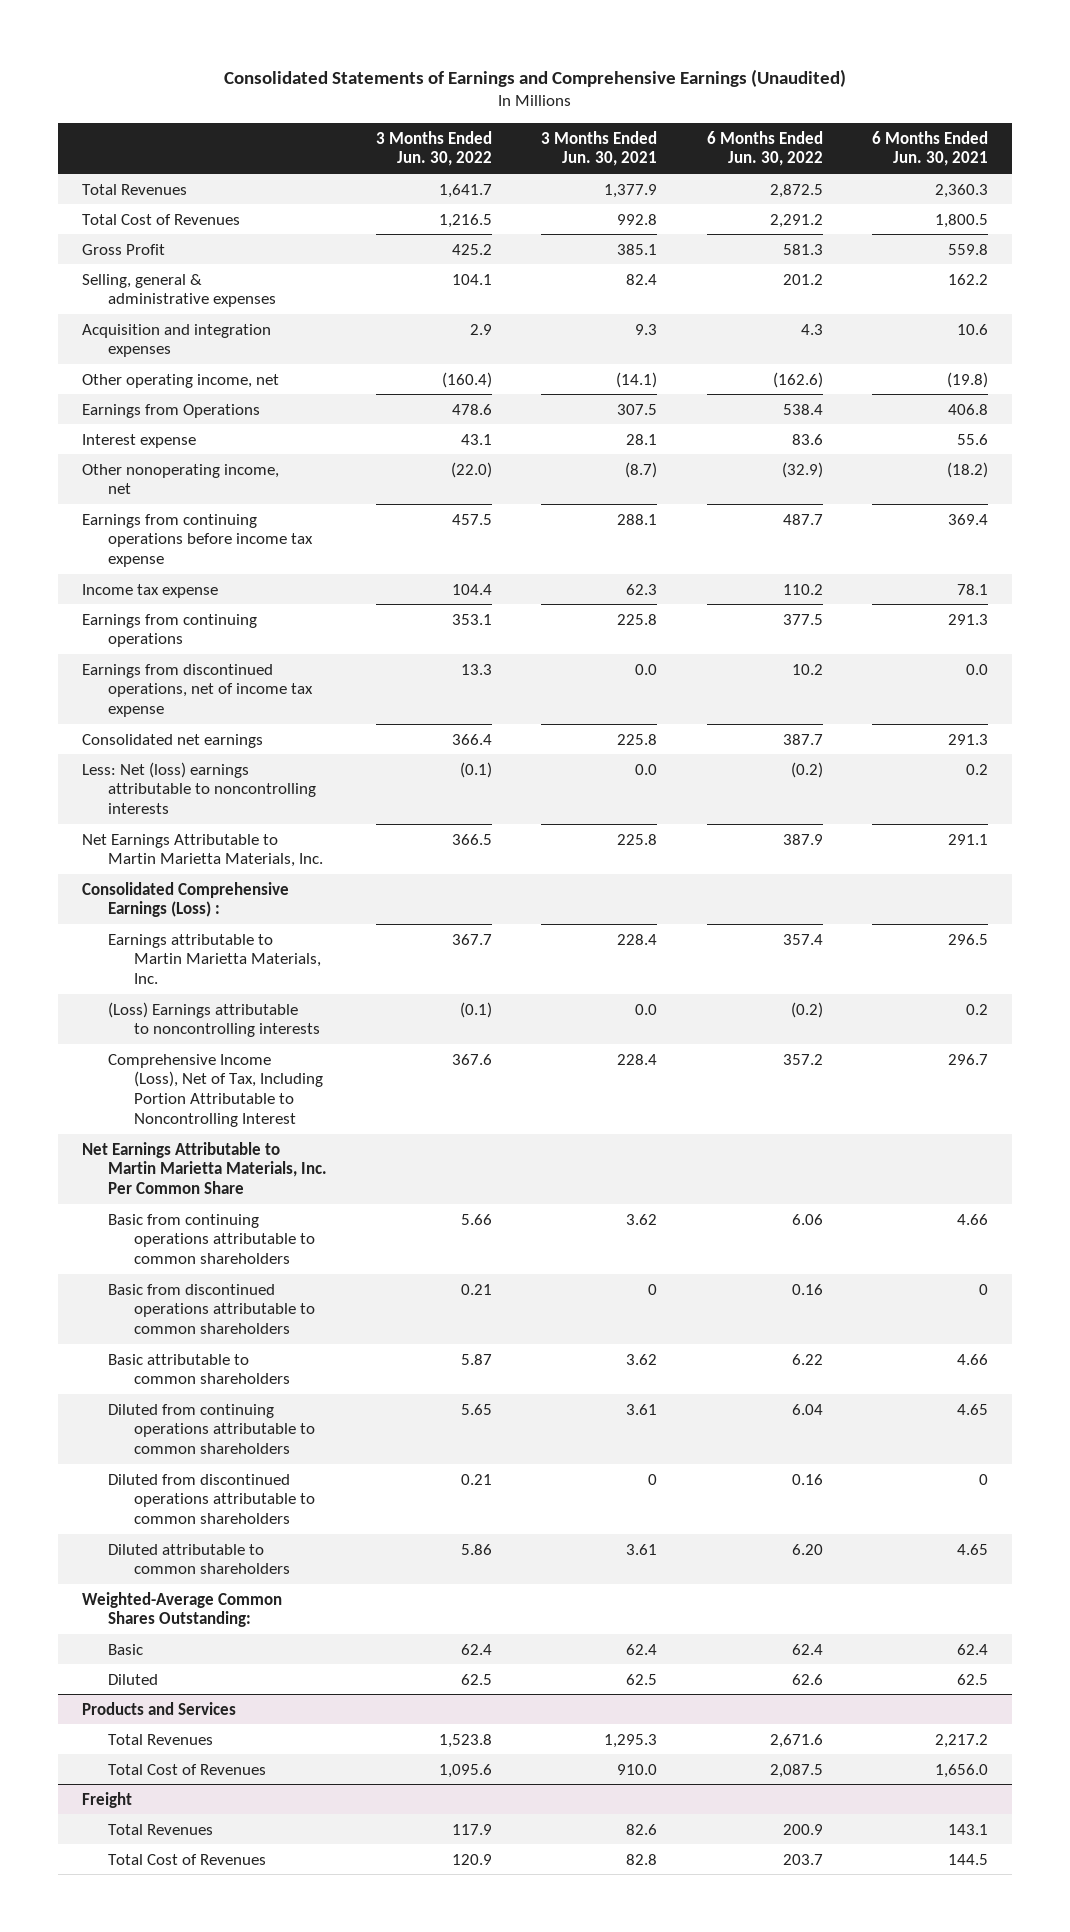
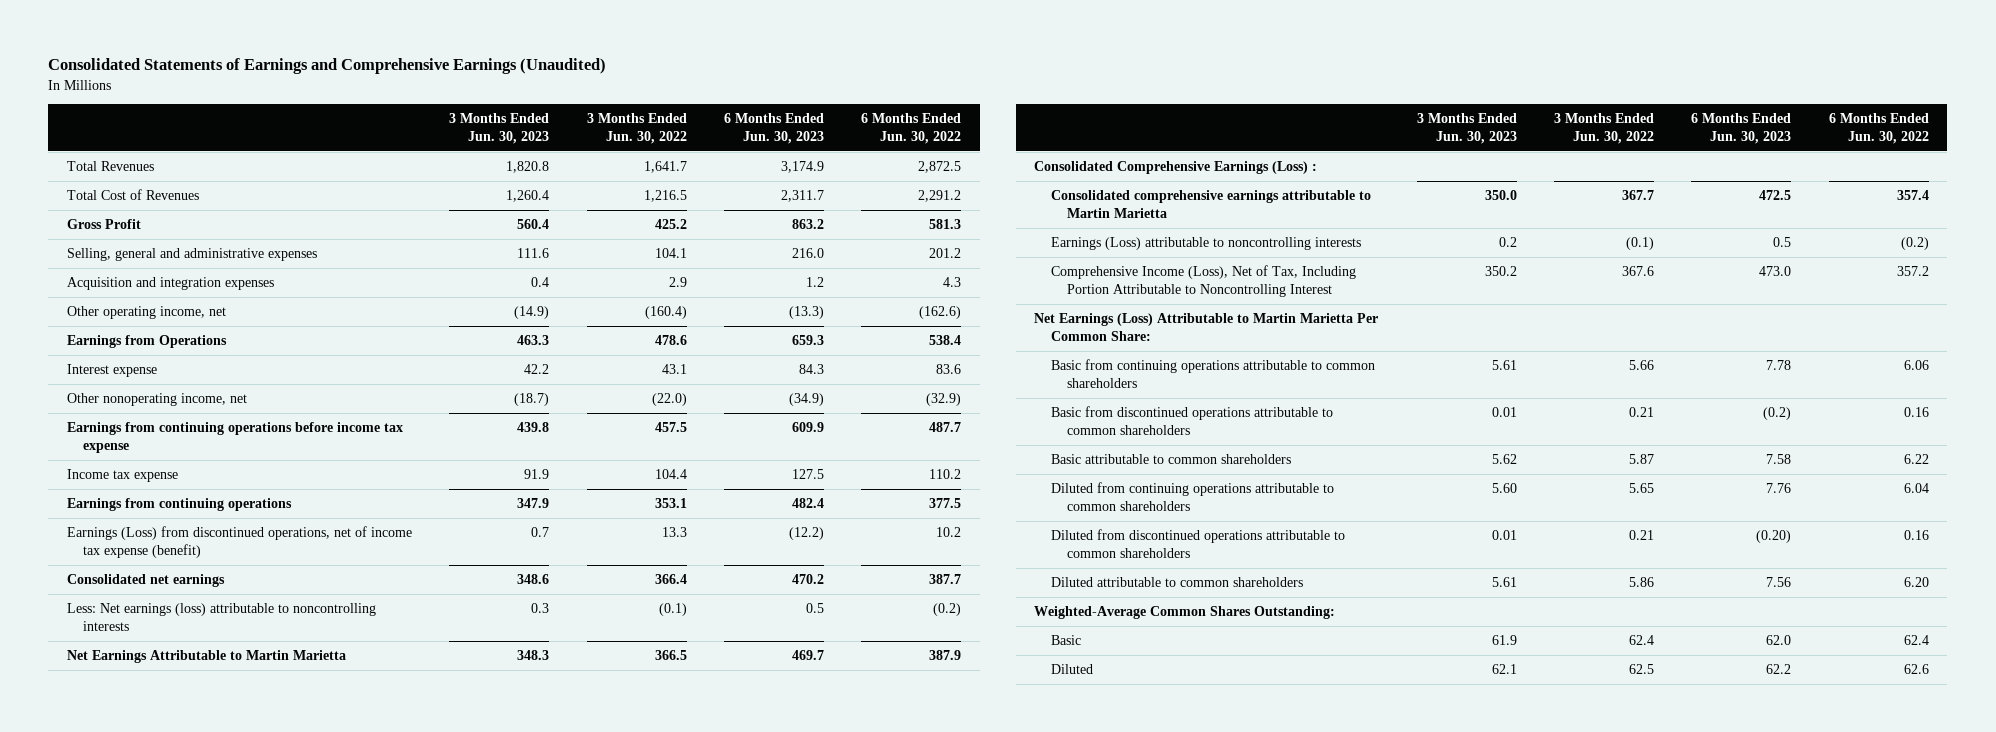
[541,130,658,167] 3 Months Ended Jun. 30, 2021 -> none
[871,130,988,167] 6 Months Ended Jun. 30, 2021 -> none
none -> [449,112,550,144] 3 Months Ended Jun. 30, 2023
none -> [724,112,825,144] 6 Months Ended Jun. 30, 2023
[82,273,276,308] Selling, general & administrative expenses -> [67,248,318,262] Selling, general and administrative expenses
[82,663,313,718] Earnings from discontinued operations, net of income tax expense -> [67,526,413,559] Earnings (Loss) from discontinued operations, net of income tax expense (benefit)
[82,761,316,815] Less: Net (loss) earnings attributable to noncontrolling interests -> [67,603,377,632] Less: Net earnings (loss) attributable to noncontrolling interests
[82,833,323,868] Net Earnings Attributable to Martin Marietta Materials, Inc. -> [67,650,347,664] Net Earnings Attributable to Martin Marietta
[107,933,321,985] Earnings attributable to Martin Marietta Materials, Inc. -> [1050,190,1371,219] Consolidated comprehensive earnings attributable to Martin Marietta
[107,1001,320,1038] (Loss) Earnings attributable to noncontrolling interests -> [1050,237,1361,251] Earnings (Loss) attributable to noncontrolling interests
[82,1141,327,1195] Net Earnings Attributable to Martin Marietta Materials, Inc. Per Common Share -> [1034,313,1379,342] Net Earnings (Loss) Attributable to Martin Marietta Per Common Share:
[82,1701,237,1715] Products and Services -> none
[107,1733,213,1745] Total Revenues -> none
[107,1763,266,1775] Total Cost of Revenues -> none
[82,1791,133,1808] Freight -> none
[107,1823,213,1835] Total Revenues -> none
[107,1853,266,1865] Total Cost of Revenues -> none

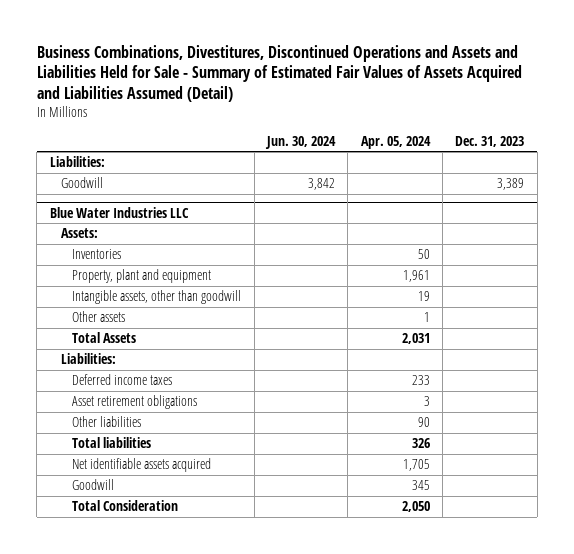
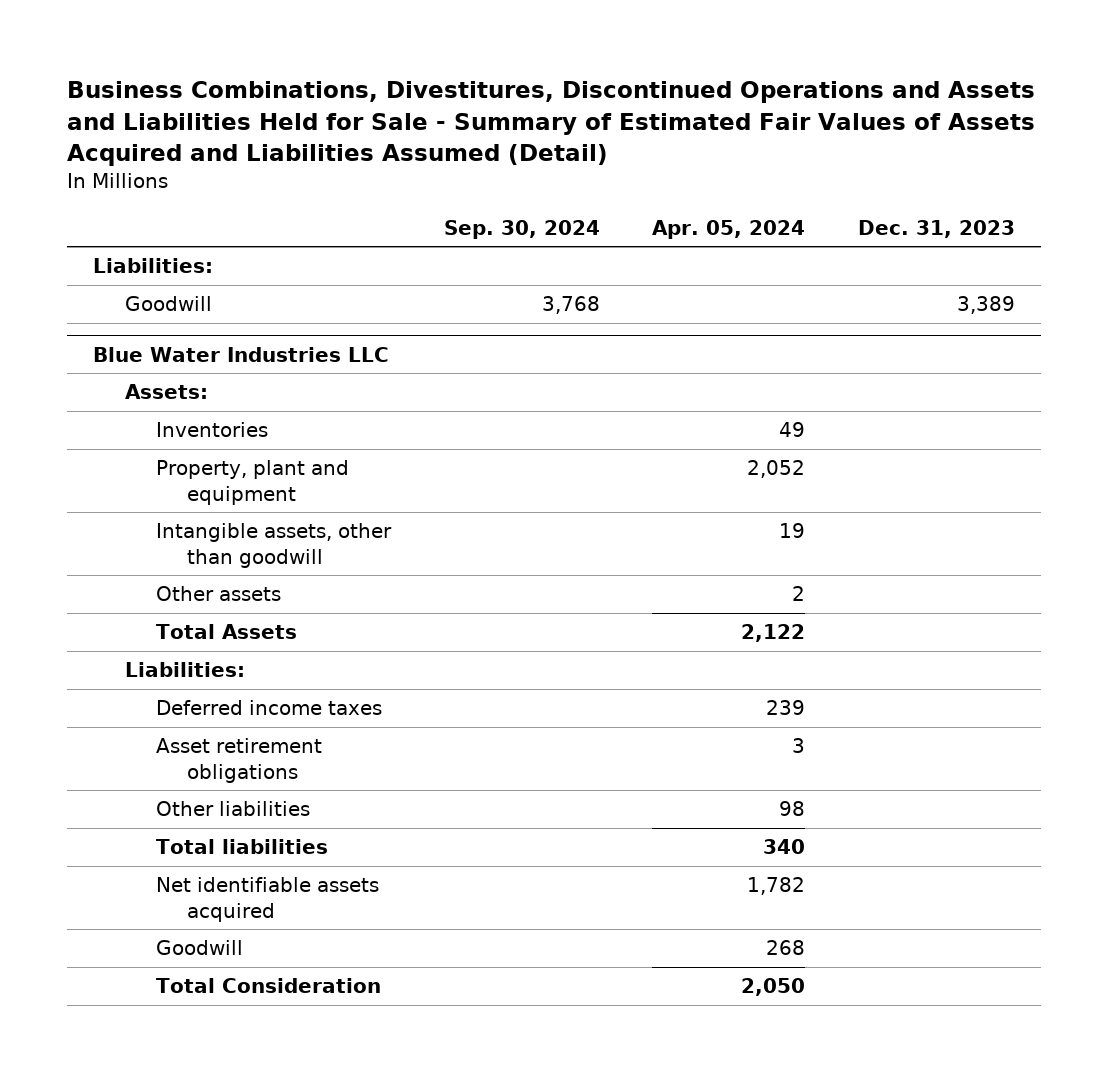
[264,135,336,149] Jun. 30, 2024 -> none
none -> [443,219,600,239] Sep. 30, 2024
[417,249,430,260] 50 -> [779,422,806,438] 49
[402,270,430,283] 1,961 -> [747,460,806,479] 2,052
[423,312,430,323] 1 -> [792,586,806,602] 2
[401,333,430,345] 2,031 -> [741,624,806,643] 2,122
[411,375,430,386] 233 -> [766,700,806,716] 239
[417,417,430,428] 90 -> [779,801,806,817] 98
[411,438,430,449] 326 -> [763,839,806,855] 340
[402,459,430,472] 1,705 -> [747,877,806,896] 1,782
[411,480,430,491] 345 -> [766,940,806,956] 268

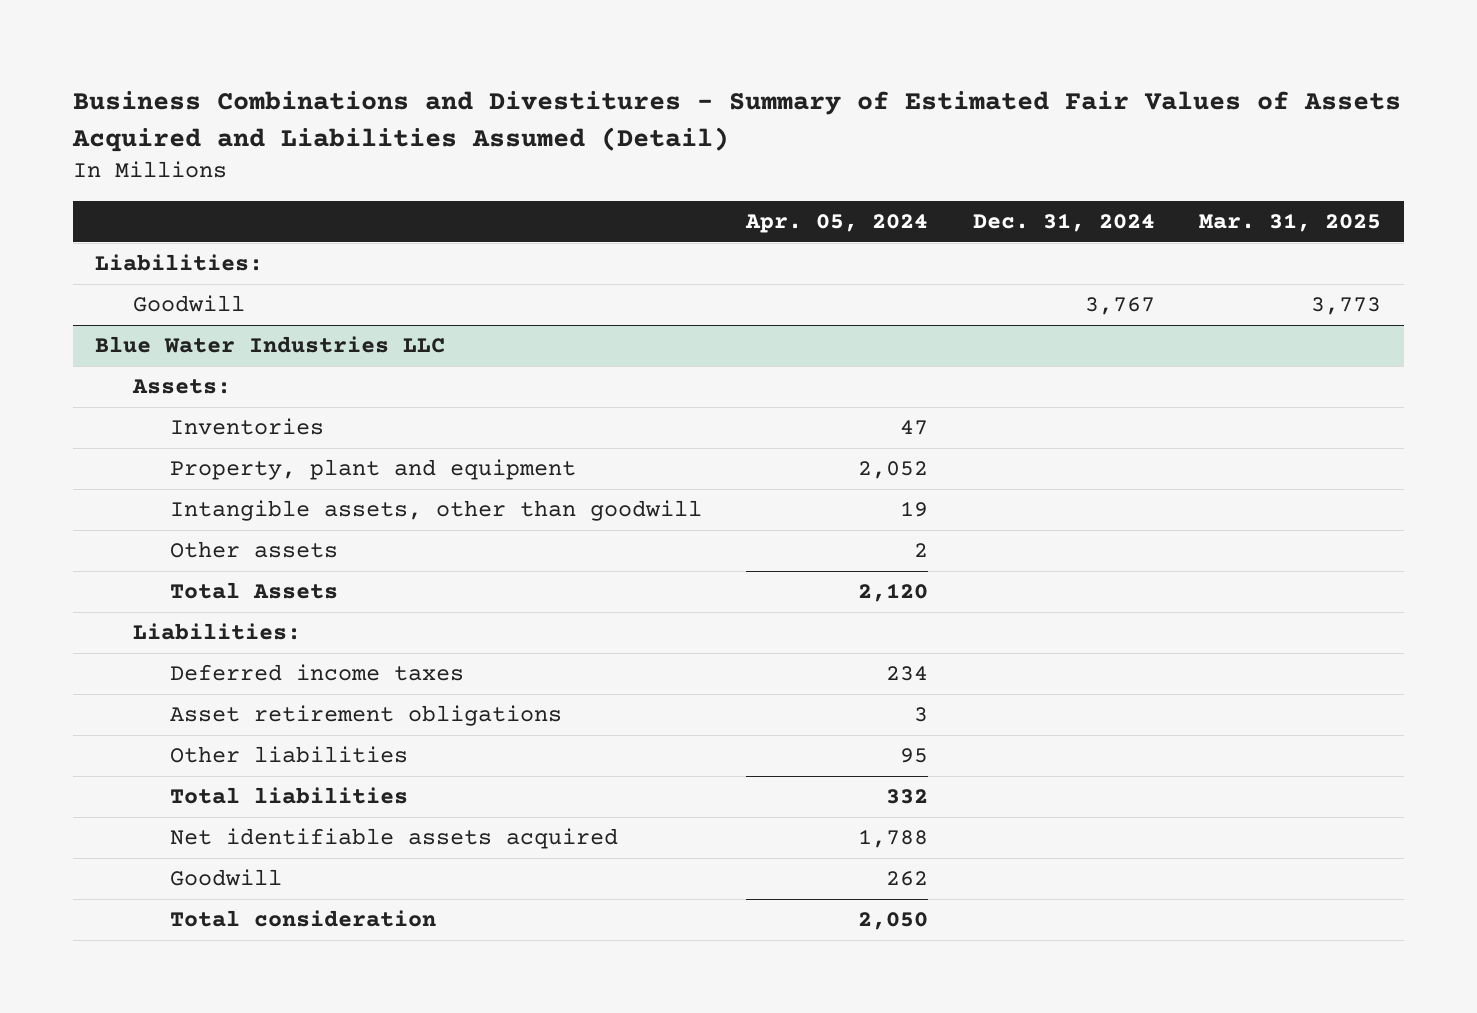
[66,81,1035,166] Business Combinations, Divestitures, Discontinued Operations and Assets and Liabilities Held for Sale - Summary of Estimated Fair Values of Assets Acquired and Liabilities Assumed (Detail) -> [72,91,1402,152] Business Combinations and Divestitures - Summary of Estimated Fair Values of Assets Acquired and Liabilities Assumed (Detail)
[443,219,600,239] Sep. 30, 2024 -> none
[857,219,1015,238] Dec. 31, 2023 -> none
none -> [972,212,1155,232] Dec. 31, 2024
none -> [1199,212,1382,232] Mar. 31, 2025
[779,422,806,438] 49 -> [900,420,929,436] 47
[741,624,806,643] 2,122 -> [858,583,929,603] 2,120
[766,700,806,716] 239 -> [886,666,929,682] 234
[779,801,806,817] 98 -> [900,748,929,764] 95
[763,839,806,855] 340 -> [886,789,929,805] 332
[747,877,806,896] 1,782 -> [858,829,929,849] 1,788
[766,940,806,956] 268 -> [886,871,929,887] 262
[155,978,381,994] Total Consideration -> [169,910,436,928] Total consideration

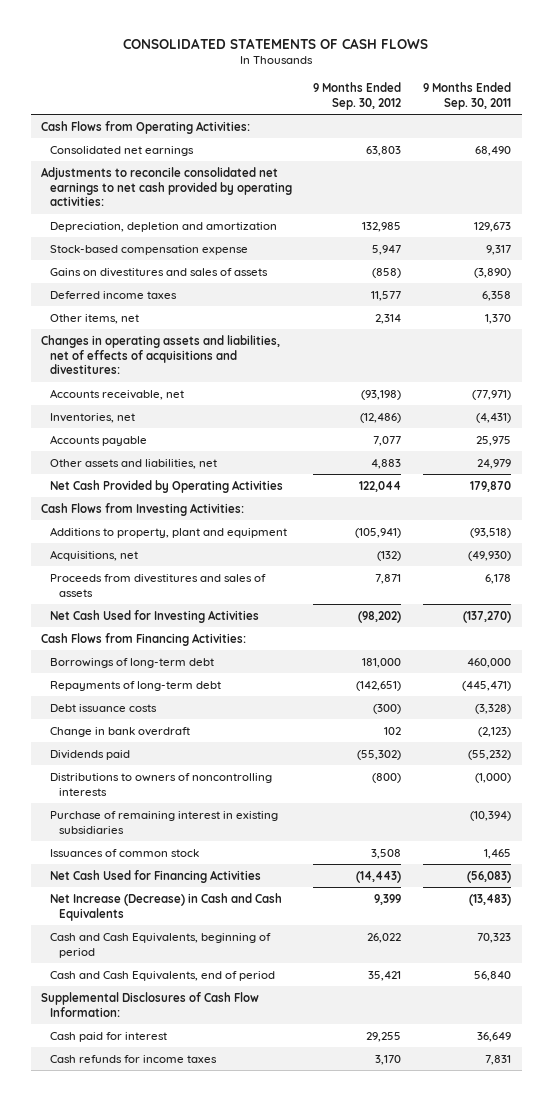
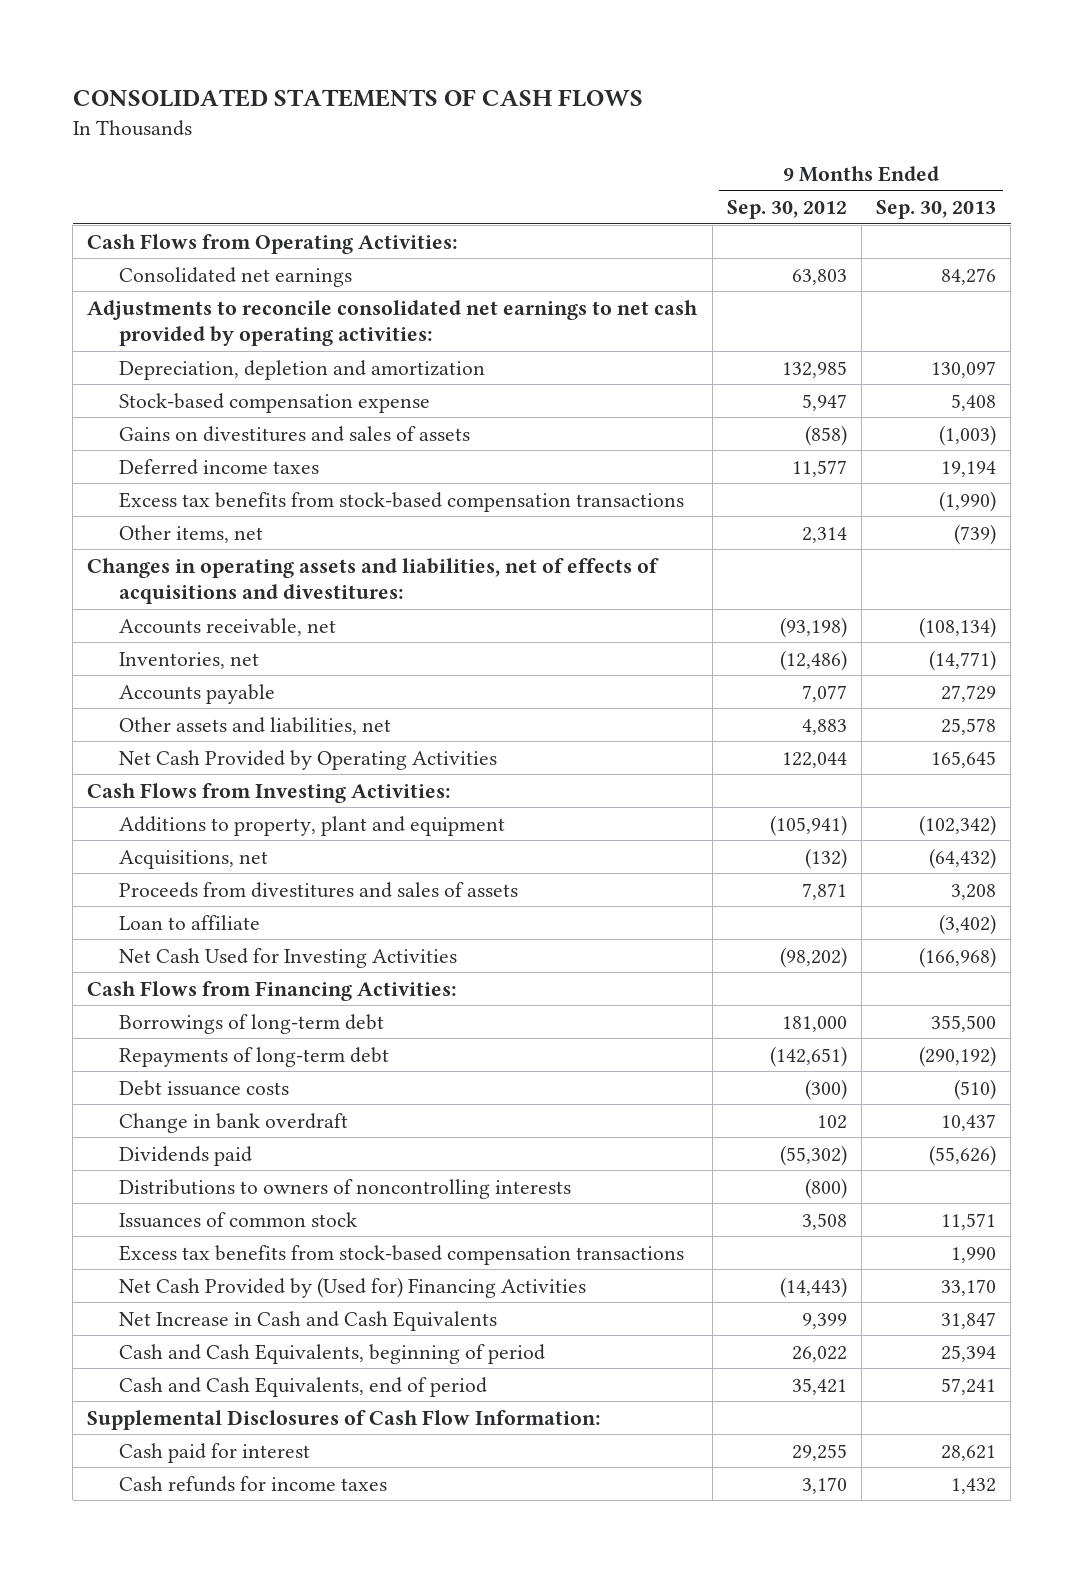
[422,81,511,110] 9 Months Ended Sep. 30, 2011 -> none
none -> [875,200,996,220] Sep. 30, 2013
none -> [118,491,684,512] Excess tax benefits from stock-based compensation transactions
none -> [118,914,260,930] Loan to affiliate
[49,810,278,834] Purchase of remaining interest in existing subsidiaries -> none
none -> [118,1244,684,1265] Excess tax benefits from stock-based compensation transactions
[49,869,261,883] Net Cash Used for Financing Activities -> [118,1276,586,1298] Net Cash Provided by (Used for) Financing Activities
[49,892,282,921] Net Increase (Decrease) in Cash and Cash Equivalents -> [118,1310,497,1331] Net Increase in Cash and Cash Equivalents

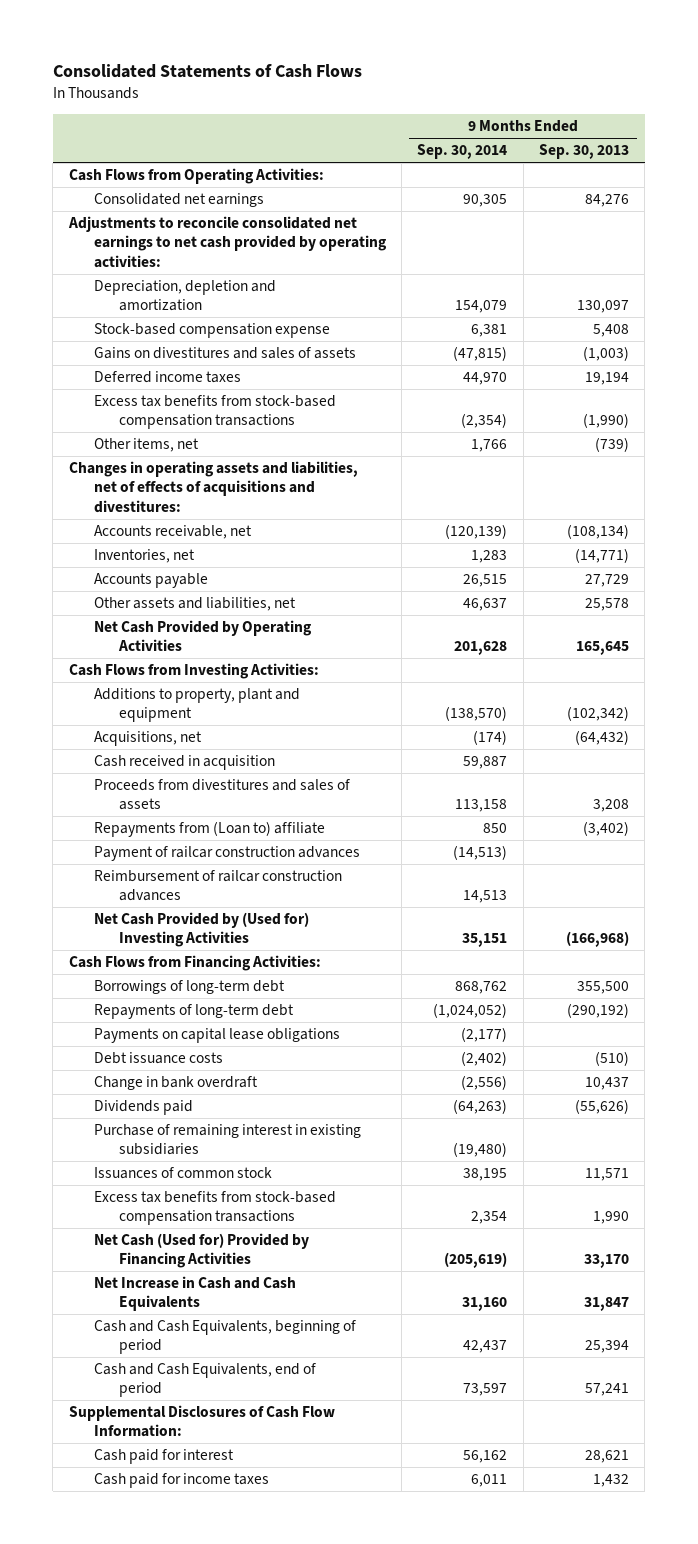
[72,89,643,108] CONSOLIDATED STATEMENTS OF CASH FLOWS -> [52,64,362,79] Consolidated Statements of Cash Flows
[726,200,847,220] Sep. 30, 2012 -> none
none -> [417,144,508,160] Sep. 30, 2014
none -> [93,755,275,771] Cash received in acquisition
[118,914,260,930] Loan to affiliate -> [93,821,325,838] Repayments from (Loan to) affiliate
none -> [93,846,360,862] Payment of railcar construction advances
none -> [93,870,342,902] Reimbursement of railcar construction advances
[118,947,457,968] Net Cash Used for Investing Activities -> [93,912,309,948] Net Cash Provided by (Used for) Investing Activities
none -> [93,1028,340,1044] Payments on capital lease obligations
[118,1178,571,1199] Distributions to owners of noncontrolling interests -> none
none -> [93,1124,361,1156] Purchase of remaining interest in existing subsidiaries
[118,1276,586,1298] Net Cash Provided by (Used for) Financing Activities -> [93,1233,309,1269] Net Cash (Used for) Provided by Financing Activities
[118,1475,387,1492] Cash refunds for income taxes -> [93,1473,269,1489] Cash paid for income taxes

